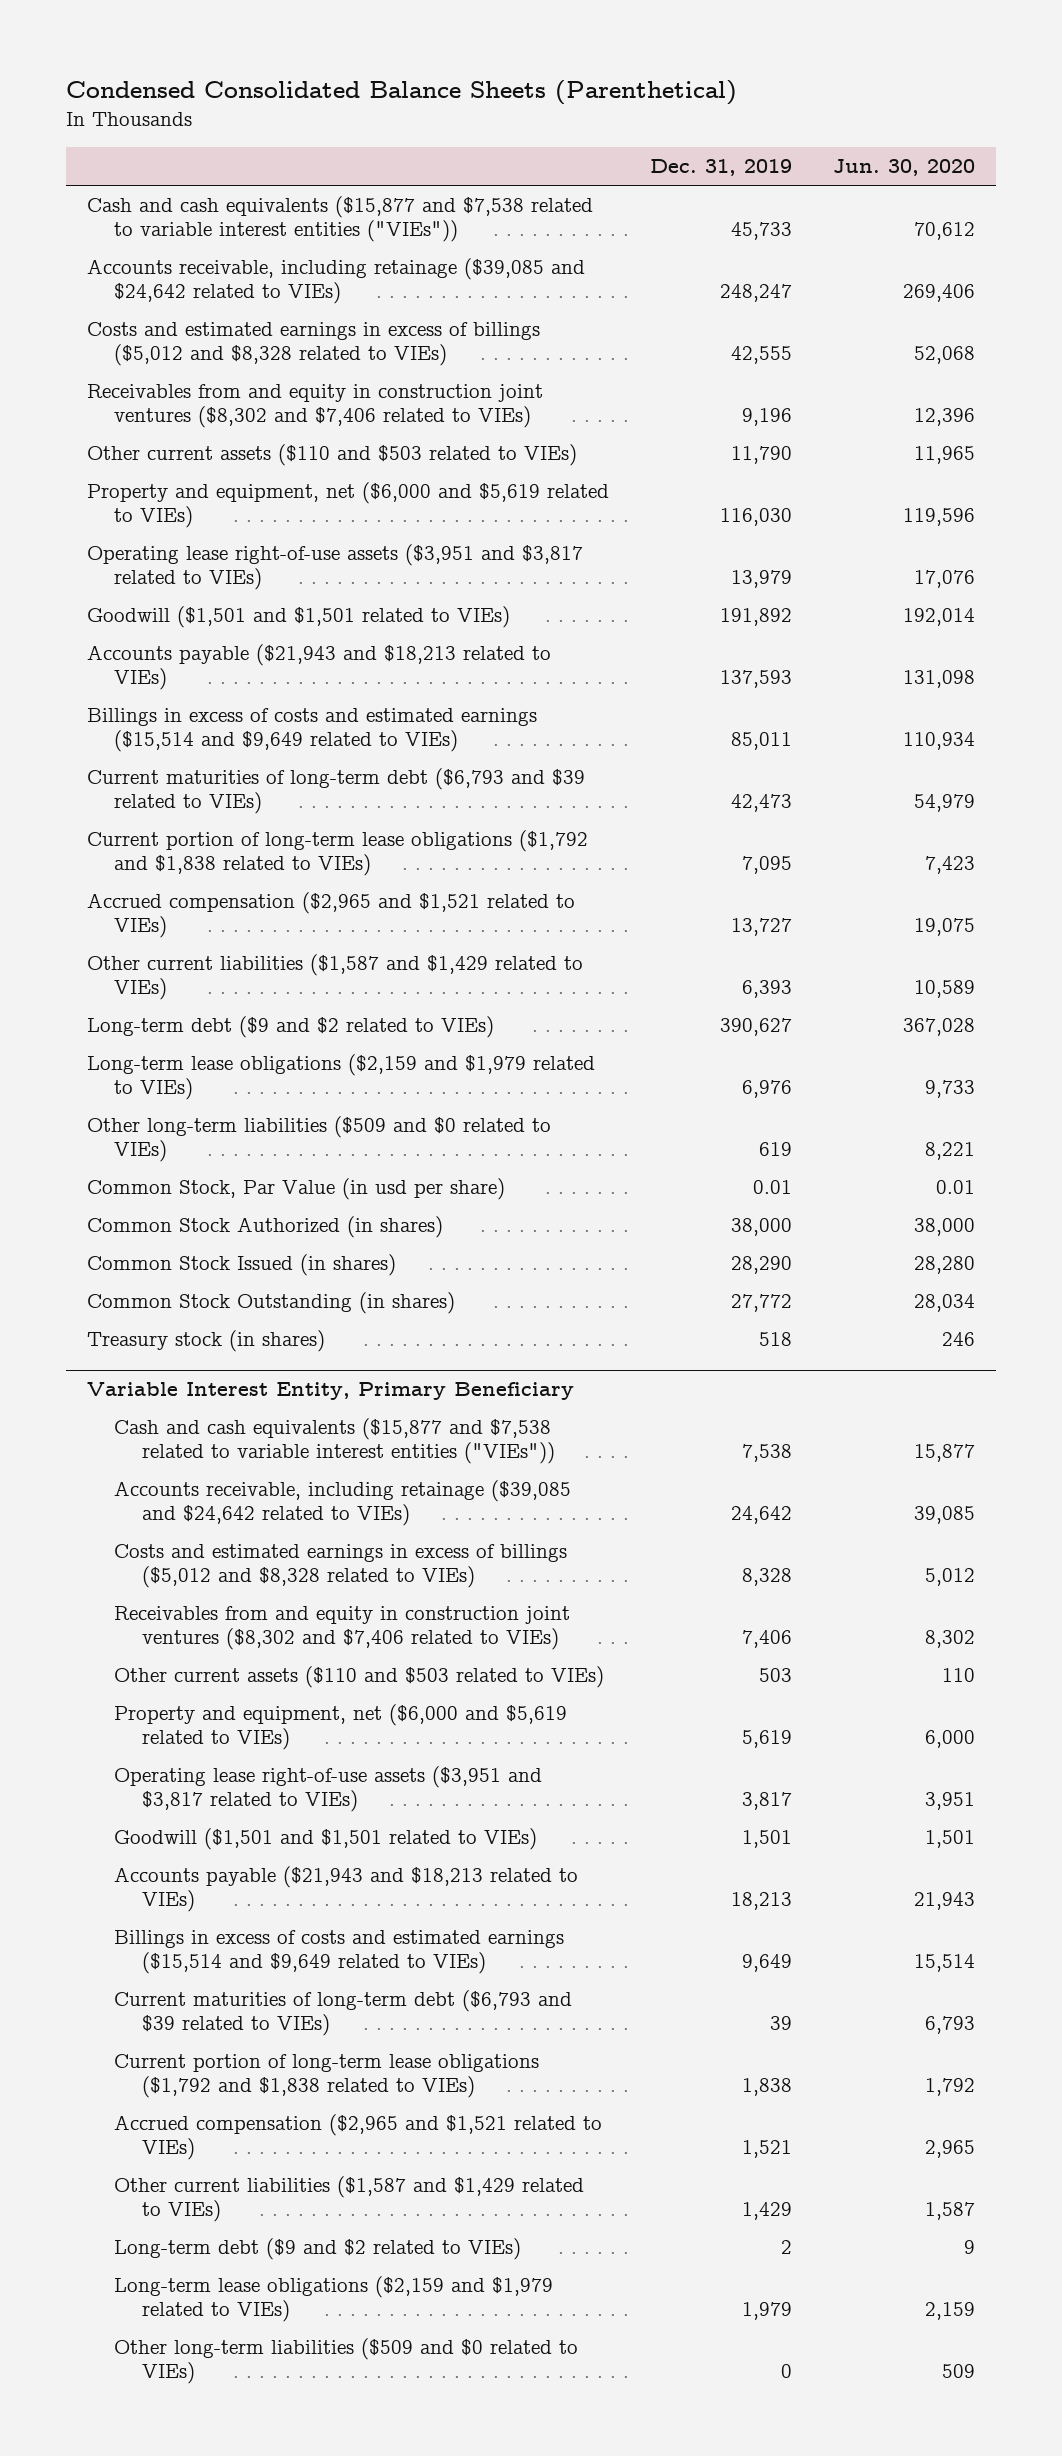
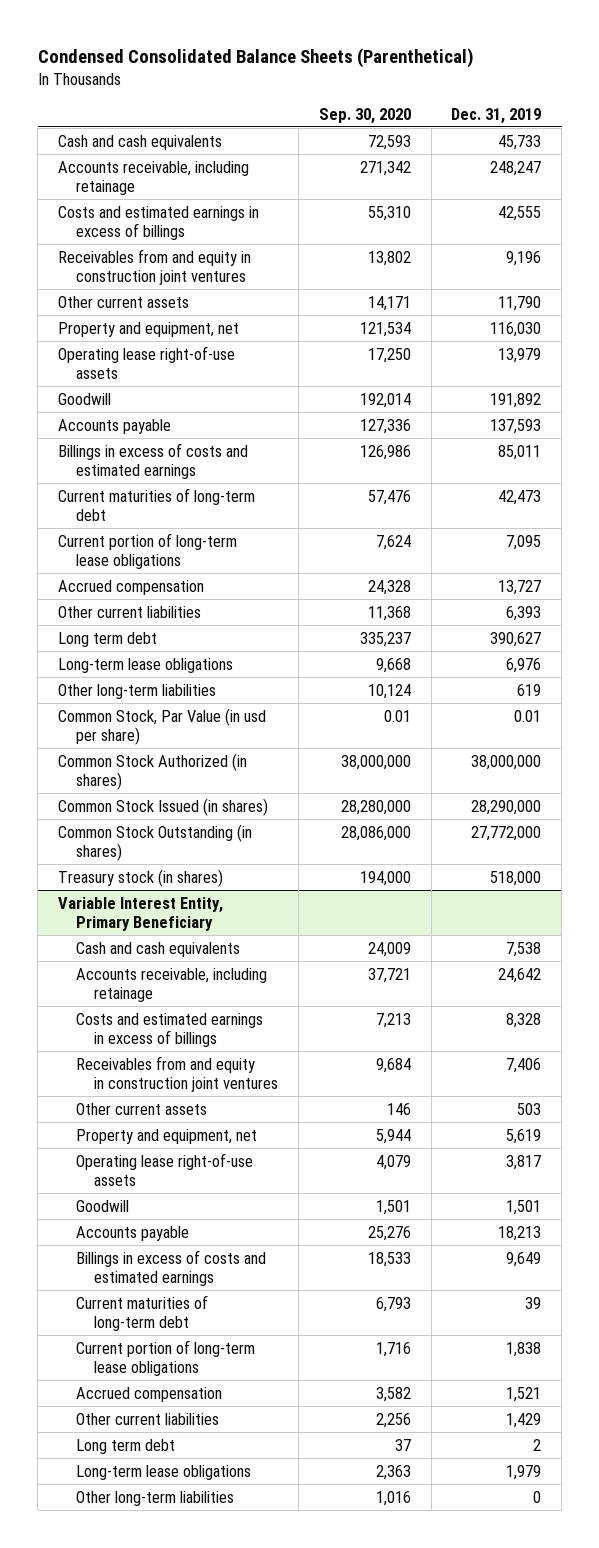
[833,159,976,177] Jun. 30, 2020 -> none
none -> [318,107,411,124] Sep. 30, 2020
[86,196,593,243] Cash and cash equivalents ($15,877 and $7,538 related to variable interest entities ("VIEs")) -> [58,134,223,150] Cash and cash equivalents
[86,258,585,305] Accounts receivable, including retainage ($39,085 and $24,642 related to VIEs) -> [58,160,250,195] Accounts receivable, including retainage
[86,322,540,367] Costs and estimated earnings in excess of billings ($5,012 and $8,328 related to VIEs) -> [58,205,260,240] Costs and estimated earnings in excess of billings
[86,384,543,429] Receivables from and equity in construction joint ventures ($8,302 and $7,406 related to VIEs) -> [58,248,252,285] Receivables from and equity in construction joint ventures
[86,444,577,467] Other current assets ($110 and $503 related to VIEs) -> [58,295,190,308] Other current assets
[86,482,609,529] Property and equipment, net ($6,000 and $5,619 related to VIEs) -> [58,321,240,337] Property and equipment, net
[86,544,583,591] Operating lease right-of-use assets ($3,951 and $3,817 related to VIEs) -> [58,345,236,379] Operating lease right-of-use assets
[86,606,510,629] Goodwill ($1,501 and $1,501 related to VIEs) -> [58,392,112,405] Goodwill
[86,644,551,691] Accounts payable ($21,943 and $18,213 related to VIEs) -> [58,418,172,434] Accounts payable
[86,708,537,753] Billings in excess of costs and estimated earnings ($15,514 and $9,649 related to VIEs) -> [58,442,249,479] Billings in excess of costs and estimated earnings
[86,768,585,815] Current maturities of long-term debt ($6,793 and $39 related to VIEs) -> [58,487,256,521] Current maturities of long-term debt
[86,830,588,877] Current portion of long-term lease obligations ($1,792 and $1,838 related to VIEs) -> [58,532,238,569] Current portion of long-term lease obligations
[86,892,575,939] Accrued compensation ($2,965 and $1,521 related to VIEs) -> [58,579,205,595] Accrued compensation
[86,954,583,1001] Other current liabilities ($1,587 and $1,429 related to VIEs) -> [58,605,202,618] Other current liabilities
[86,1016,494,1039] Long-term debt ($9 and $2 related to VIEs) -> [58,631,158,647] Long term debt
[86,1054,595,1101] Long-term lease obligations ($2,159 and $1,979 related to VIEs) -> [58,657,234,673] Long-term lease obligations
[86,1116,551,1163] Other long-term liabilities ($509 and $0 related to VIEs) -> [58,683,217,699] Other long-term liabilities
[730,1218,792,1237] 38,000 -> [471,754,542,770] 38,000,000
[730,1256,792,1275] 28,290 -> [471,799,542,815] 28,290,000
[730,1294,792,1313] 27,772 -> [471,825,542,841] 27,772,000
[758,1332,792,1347] 518 -> [490,870,542,886] 518,000
[114,1418,555,1465] Cash and cash equivalents ($15,877 and $7,538 related to variable interest entities ("VIEs")) -> [76,941,241,957] Cash and cash equivalents
[114,1480,572,1527] Accounts receivable, including retainage ($39,085 and $24,642 related to VIEs) -> [76,967,268,1002] Accounts receivable, including retainage
[114,1544,568,1589] Costs and estimated earnings in excess of billings ($5,012 and $8,328 related to VIEs) -> [76,1012,264,1047] Costs and estimated earnings in excess of billings
[114,1606,571,1651] Receivables from and equity in construction joint ventures ($8,302 and $7,406 related to VIEs) -> [76,1055,279,1092] Receivables from and equity in construction joint ventures
[114,1666,605,1689] Other current assets ($110 and $503 related to VIEs) -> [76,1102,208,1115] Other current assets
[114,1704,568,1751] Property and equipment, net ($6,000 and $5,619 related to VIEs) -> [76,1128,258,1144] Property and equipment, net
[114,1766,543,1813] Operating lease right-of-use assets ($3,951 and $3,817 related to VIEs) -> [76,1152,254,1186] Operating lease right-of-use assets
[114,1828,538,1851] Goodwill ($1,501 and $1,501 related to VIEs) -> [76,1199,130,1212] Goodwill
[114,1866,579,1913] Accounts payable ($21,943 and $18,213 related to VIEs) -> [76,1225,190,1241] Accounts payable
[114,1930,565,1975] Billings in excess of costs and estimated earnings ($15,514 and $9,649 related to VIEs) -> [76,1249,267,1286] Billings in excess of costs and estimated earnings
[114,1990,573,2037] Current maturities of long-term debt ($6,793 and $39 related to VIEs) -> [76,1294,209,1331] Current maturities of long-term debt
[114,2054,540,2099] Current portion of long-term lease obligations ($1,792 and $1,838 related to VIEs) -> [76,1339,256,1376] Current portion of long-term lease obligations
[114,2114,603,2161] Accrued compensation ($2,965 and $1,521 related to VIEs) -> [76,1386,223,1402] Accrued compensation
[114,2176,585,2223] Other current liabilities ($1,587 and $1,429 related to VIEs) -> [76,1412,220,1425] Other current liabilities
[114,2238,522,2261] Long-term debt ($9 and $2 related to VIEs) -> [76,1438,176,1454] Long term debt
[114,2276,554,2323] Long-term lease obligations ($2,159 and $1,979 related to VIEs) -> [76,1464,252,1480] Long-term lease obligations
[114,2338,579,2385] Other long-term liabilities ($509 and $0 related to VIEs) -> [76,1490,235,1506] Other long-term liabilities

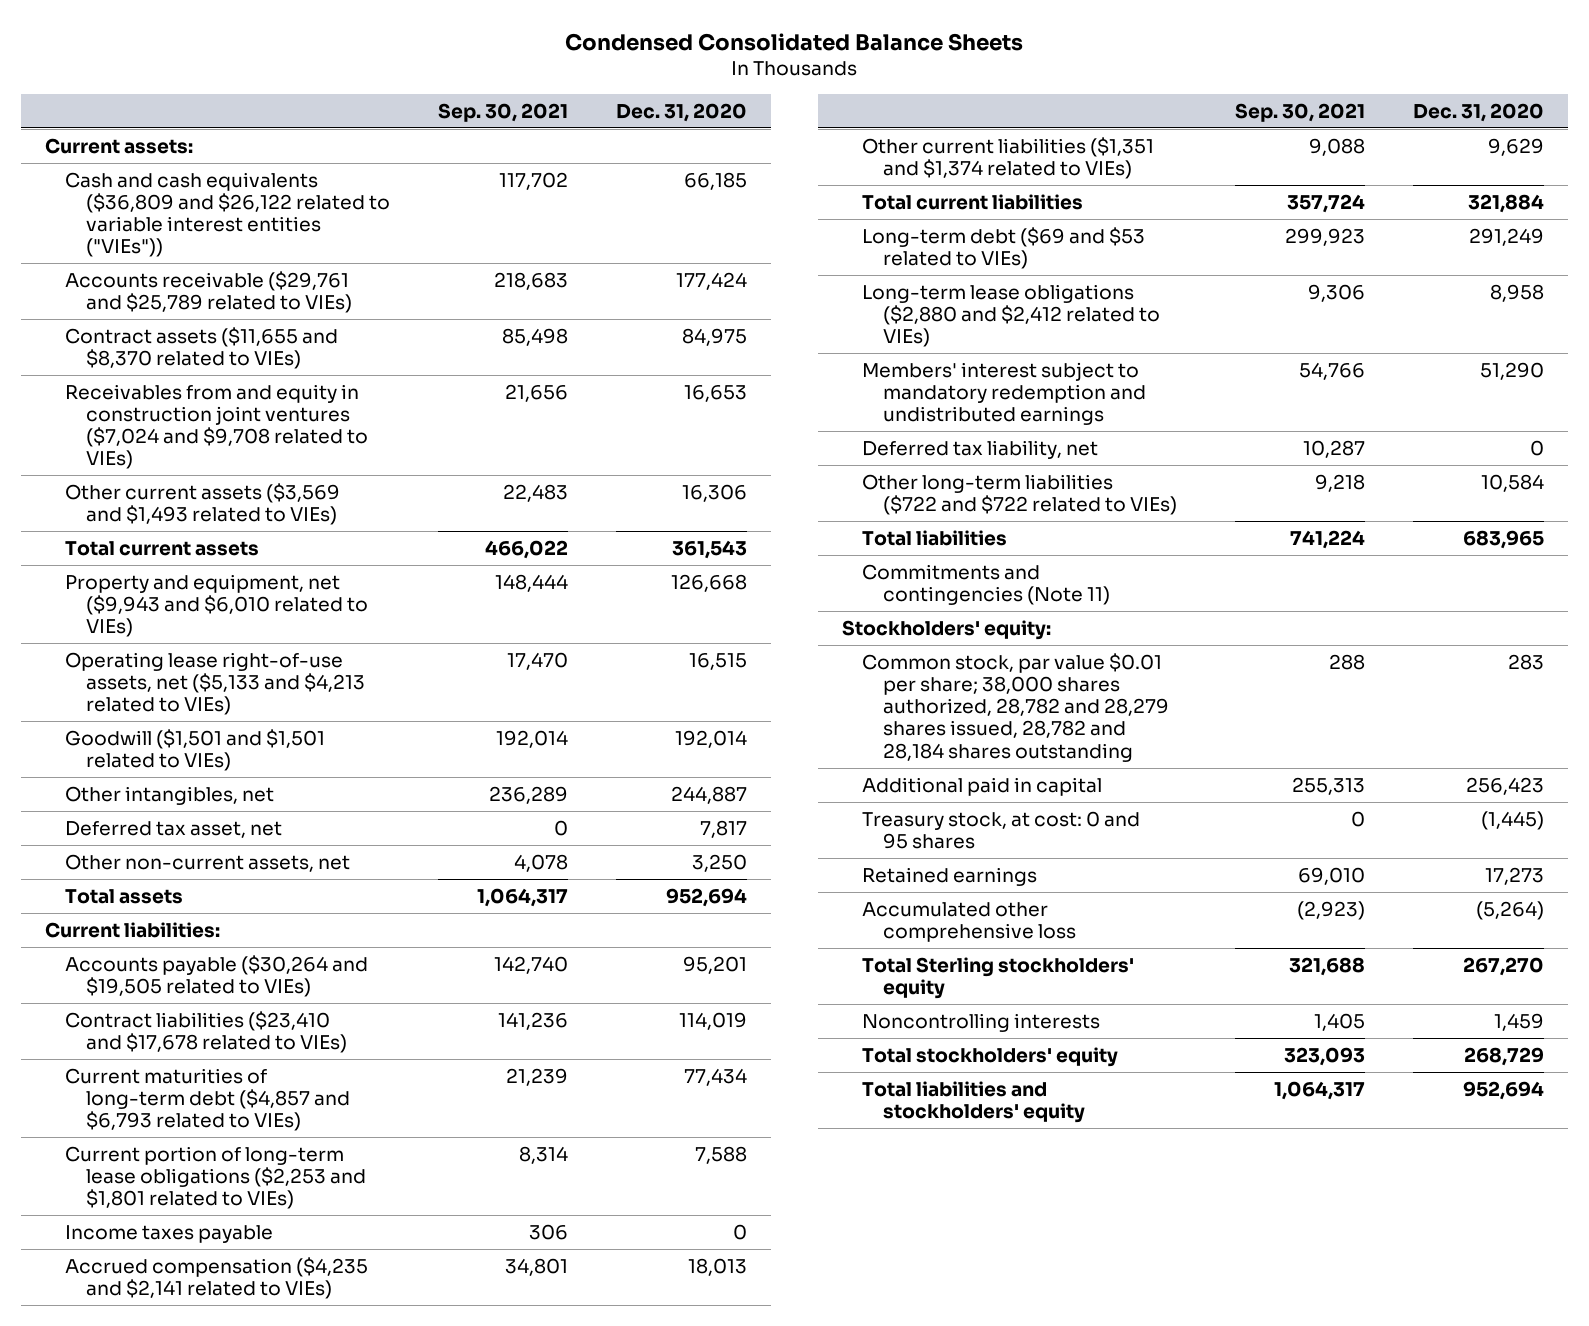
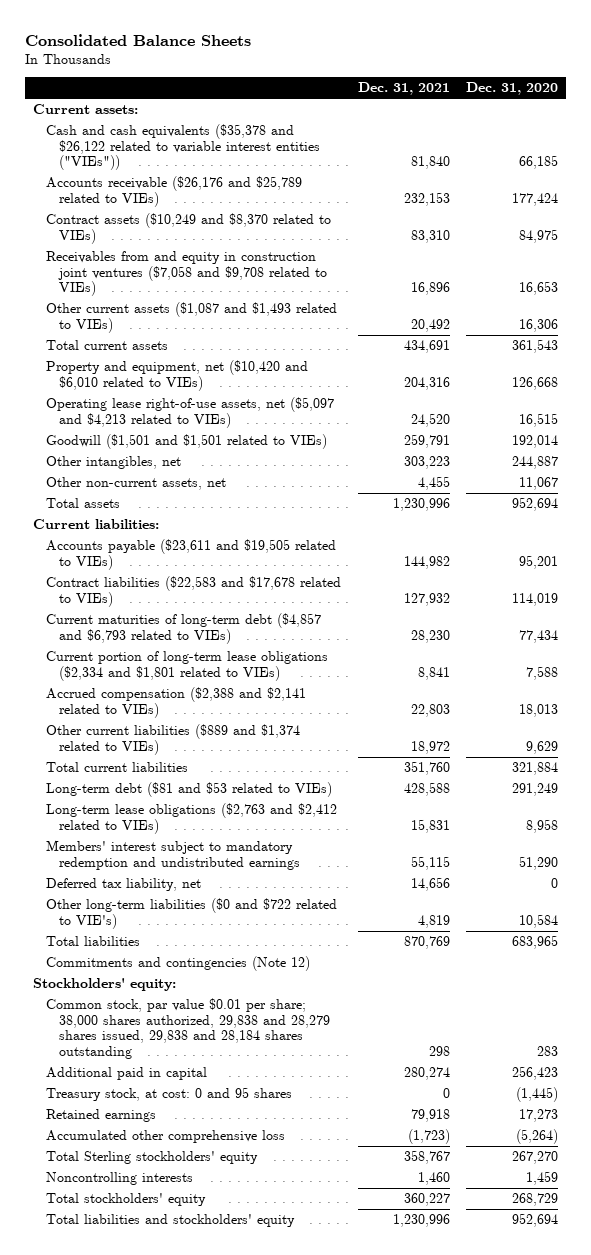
[565,32,1024,51] Condensed Consolidated Balance Sheets -> [24,33,251,46] Consolidated Balance Sheets
[437,102,568,122] Sep. 30, 2021 -> none
none -> [357,82,450,96] Dec. 31, 2021
[65,171,390,258] Cash and cash equivalents ($36,809 and $26,122 related to variable interest entities ("VIEs")) -> [46,124,321,171] Cash and cash equivalents ($35,378 and $26,122 related to variable interest entities ("VIEs"))
[65,270,352,313] Accounts receivable ($29,761 and $25,789 related to VIEs) -> [46,176,303,207] Accounts receivable ($26,176 and $25,789 related to VIEs)
[65,326,339,369] Contract assets ($11,655 and $8,370 related to VIEs) -> [46,213,332,244] Contract assets ($10,249 and $8,370 related to VIEs)
[65,383,368,470] Receivables from and equity in construction joint ventures ($7,024 and $9,708 related to VIEs) -> [46,251,328,297] Receivables from and equity in construction joint ventures ($7,058 and $9,708 related to VIEs)
[65,482,341,525] Other current assets ($3,569 and $1,493 related to VIEs) -> [46,302,338,333] Other current assets ($1,087 and $1,493 related to VIEs)
[65,573,368,638] Property and equipment, net ($9,943 and $6,010 related to VIEs) -> [46,360,309,391] Property and equipment, net ($10,420 and $6,010 related to VIEs)
[65,651,365,716] Operating lease right-of-use assets, net ($5,133 and $4,213 related to VIEs) -> [46,397,335,428] Operating lease right-of-use assets, net ($5,097 and $4,213 related to VIEs)
[65,820,283,838] Deferred tax asset, net -> none
[691,853,747,872] 3,250 -> [519,477,559,491] 11,067
[65,954,369,997] Accounts payable ($30,264 and $19,505 related to VIEs) -> [46,539,337,570] Accounts payable ($23,611 and $19,505 related to VIEs)
[65,1010,347,1053] Contract liabilities ($23,410 and $17,678 related to VIEs) -> [46,576,342,607] Contract liabilities ($22,583 and $17,678 related to VIEs)
[65,1224,274,1243] Income taxes payable -> none
[65,1145,366,1210] Current portion of long-term lease obligations ($2,253 and $1,801 related to VIEs) -> [46,651,329,681] Current portion of long-term lease obligations ($2,334 and $1,801 related to VIEs)
[65,1256,369,1299] Accrued compensation ($4,235 and $2,141 related to VIEs) -> [46,687,307,718] Accrued compensation ($2,388 and $2,141 related to VIEs)
[862,136,1155,179] Other current liabilities ($1,351 and $1,374 related to VIEs) -> [46,724,301,755] Other current liabilities ($889 and $1,374 related to VIEs)
[862,226,1146,269] Long-term debt ($69 and $53 related to VIEs) -> [46,782,333,798] Long-term debt ($81 and $53 related to VIEs)
[862,283,1160,348] Long-term lease obligations ($2,880 and $2,412 related to VIEs) -> [46,803,338,834] Long-term lease obligations ($2,763 and $2,412 related to VIEs)
[862,473,1177,515] Other long-term liabilities ($722 and $722 related to VIEs) -> [46,898,338,929] Other long-term liabilities ($0 and $722 related to VIE's)
[862,563,1110,605] Commitments and contingencies (Note 11) -> [46,956,311,972] Commitments and contingencies (Note 12)
[862,652,1169,762] Common stock, par value $0.01 per share; 38,000 shares authorized, 28,782 and 28,279 shares issued, 28,782 and 28,184 shares outstanding -> [46,998,331,1060] Common stock, par value $0.01 per share; 38,000 shares authorized, 29,838 and 28,279 shares issued, 29,838 and 28,184 shares outstanding

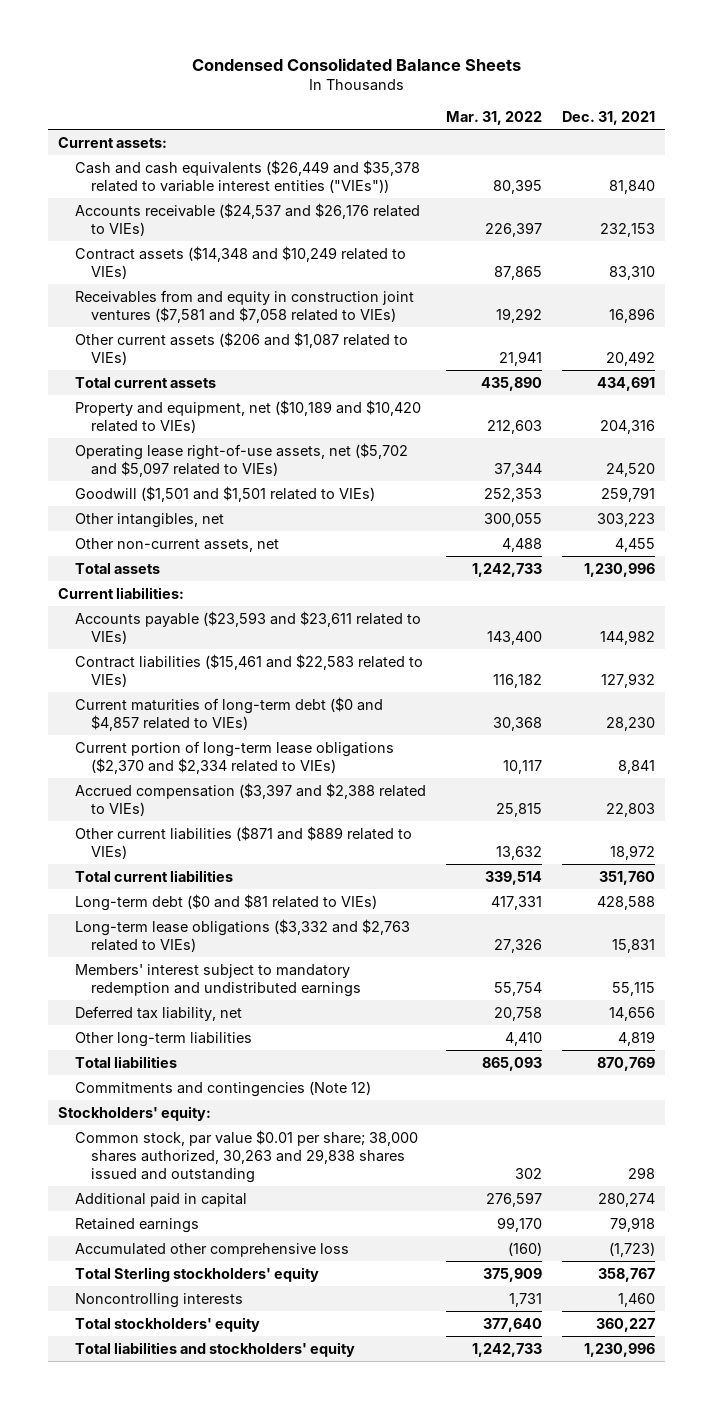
[24,33,251,46] Consolidated Balance Sheets -> [191,57,521,71] Condensed Consolidated Balance Sheets
[466,82,559,96] Dec. 31, 2020 -> none
none -> [445,111,542,126] Mar. 31, 2022
[46,124,321,171] Cash and cash equivalents ($35,378 and $26,122 related to variable interest entities ("VIEs")) -> [74,159,420,193] Cash and cash equivalents ($26,449 and $35,378 related to variable interest entities ("VIEs"))
[46,176,303,207] Accounts receivable ($26,176 and $25,789 related to VIEs) -> [74,202,420,236] Accounts receivable ($24,537 and $26,176 related to VIEs)
[46,213,332,244] Contract assets ($10,249 and $8,370 related to VIEs) -> [74,245,406,279] Contract assets ($14,348 and $10,249 related to VIEs)
[46,251,328,297] Receivables from and equity in construction joint ventures ($7,058 and $9,708 related to VIEs) -> [74,289,414,323] Receivables from and equity in construction joint ventures ($7,581 and $7,058 related to VIEs)
[46,302,338,333] Other current assets ($1,087 and $1,493 related to VIEs) -> [74,331,408,365] Other current assets ($206 and $1,087 related to VIEs)
[46,360,309,391] Property and equipment, net ($10,420 and $6,010 related to VIEs) -> [74,399,421,433] Property and equipment, net ($10,189 and $10,420 related to VIEs)
[46,397,335,428] Operating lease right-of-use assets, net ($5,097 and $4,213 related to VIEs) -> [74,442,408,477] Operating lease right-of-use assets, net ($5,702 and $5,097 related to VIEs)
[46,539,337,570] Accounts payable ($23,611 and $19,505 related to VIEs) -> [74,610,421,644] Accounts payable ($23,593 and $23,611 related to VIEs)
[46,576,342,607] Contract liabilities ($22,583 and $17,678 related to VIEs) -> [74,653,423,687] Contract liabilities ($15,461 and $22,583 related to VIEs)
[46,613,322,644] Current maturities of long-term debt ($4,857 and $6,793 related to VIEs) -> [74,696,383,731] Current maturities of long-term debt ($0 and $4,857 related to VIEs)
[46,651,329,681] Current portion of long-term lease obligations ($2,334 and $1,801 related to VIEs) -> [74,740,394,774] Current portion of long-term lease obligations ($2,370 and $2,334 related to VIEs)
[46,687,307,718] Accrued compensation ($2,388 and $2,141 related to VIEs) -> [74,782,426,816] Accrued compensation ($3,397 and $2,388 related to VIEs)
[46,724,301,755] Other current liabilities ($889 and $1,374 related to VIEs) -> [74,825,412,859] Other current liabilities ($871 and $889 related to VIEs)
[46,782,333,798] Long-term debt ($81 and $53 related to VIEs) -> [74,893,377,911] Long-term debt ($0 and $81 related to VIEs)
[46,803,338,834] Long-term lease obligations ($2,763 and $2,412 related to VIEs) -> [74,918,410,952] Long-term lease obligations ($3,332 and $2,763 related to VIEs)
[46,898,338,929] Other long-term liabilities ($0 and $722 related to VIE's) -> [74,1031,252,1047] Other long-term liabilities
[46,998,331,1060] Common stock, par value $0.01 per share; 38,000 shares authorized, 29,838 and 28,279 shares issued, 29,838 and 28,184 shares outstanding -> [74,1129,418,1183] Common stock, par value $0.01 per share; 38,000 shares authorized, 30,263 and 29,838 shares issued and outstanding
[46,1087,293,1102] Treasury stock, at cost: 0 and 95 shares -> none

